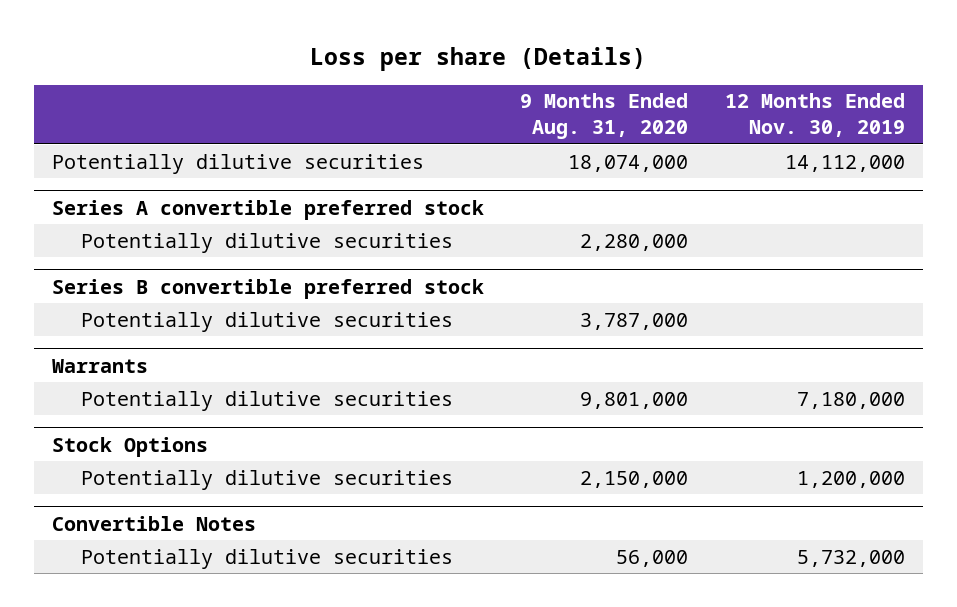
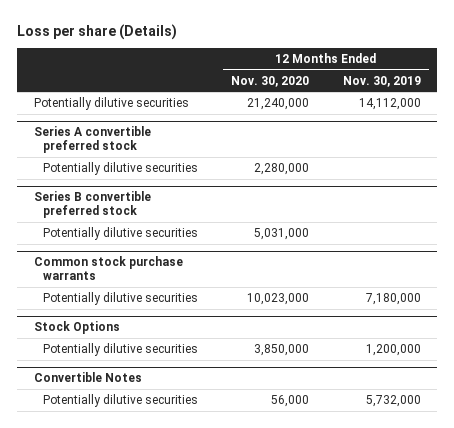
[520,93,689,140] 9 Months Ended Aug. 31, 2020 -> none
none -> [231,75,310,87] Nov. 30, 2020
[52,358,149,373] Warrants -> [33,256,183,281] Common stock purchase warrants

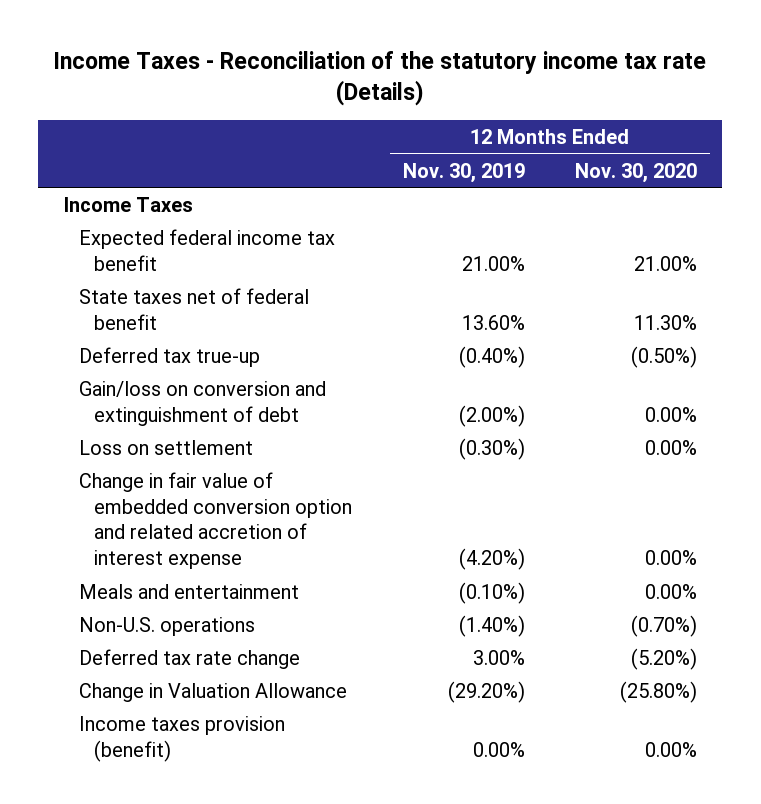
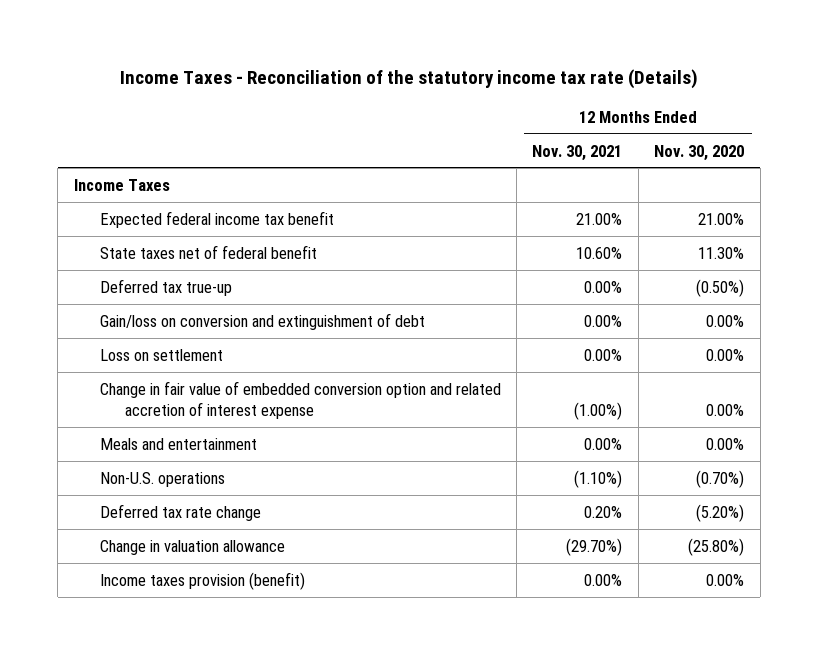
[402,162,525,183] Nov. 30, 2019 -> none
none -> [532,144,623,161] Nov. 30, 2021
[79,682,348,702] Change in Valuation Allowance -> [99,539,285,555] Change in valuation allowance

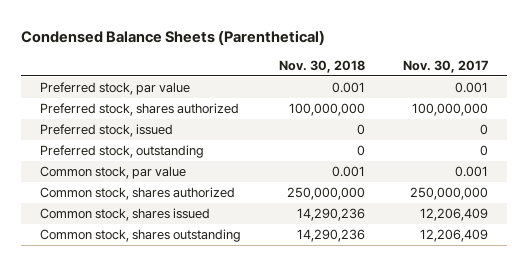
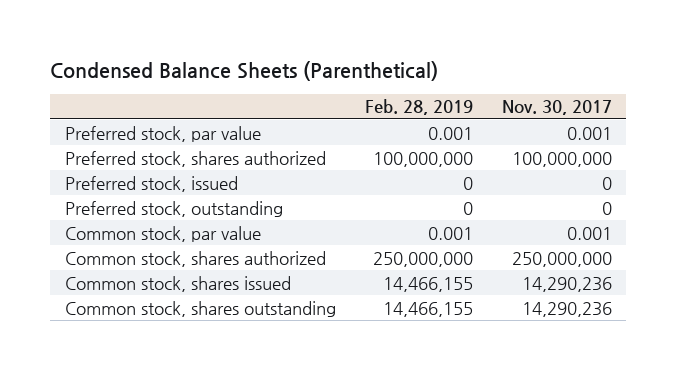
[279,59,366,73] Nov. 30, 2018 -> none
none -> [364,99,473,116] Feb. 28, 2019
[420,208,489,222] 12,206,409 -> [521,276,612,292] 14,290,236
[420,229,489,243] 12,206,409 -> [521,301,612,317] 14,290,236

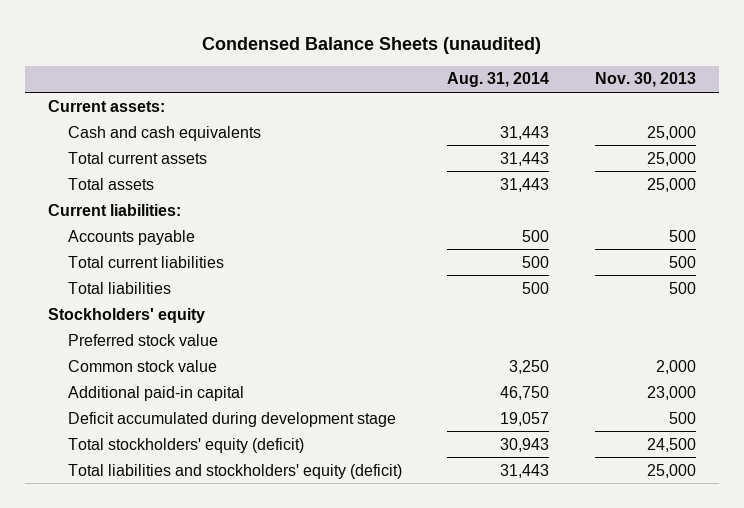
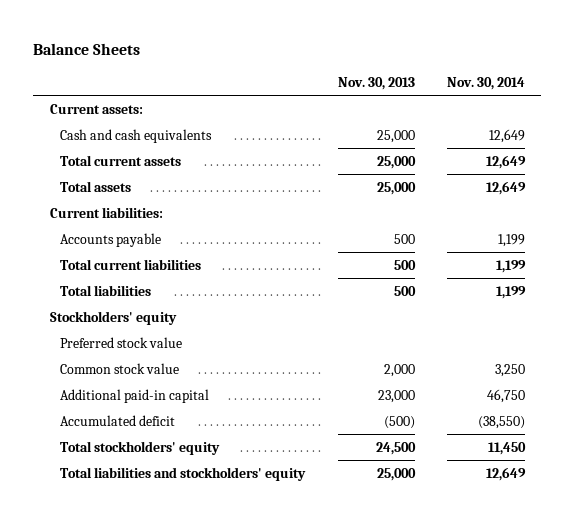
[201,36,541,54] Condensed Balance Sheets (unaudited) -> [33,43,141,56] Balance Sheets
[447,72,550,88] Aug. 31, 2014 -> none
none -> [446,76,525,90] Nov. 30, 2014
[67,411,396,427] Deficit accumulated during development stage -> none
none -> [60,414,176,426] Accumulated deficit
[67,437,304,453] Total stockholders' equity (deficit) -> [60,440,221,455] Total stockholders' equity
[67,463,402,479] Total liabilities and stockholders' equity (deficit) -> [60,466,307,481] Total liabilities and stockholders' equity

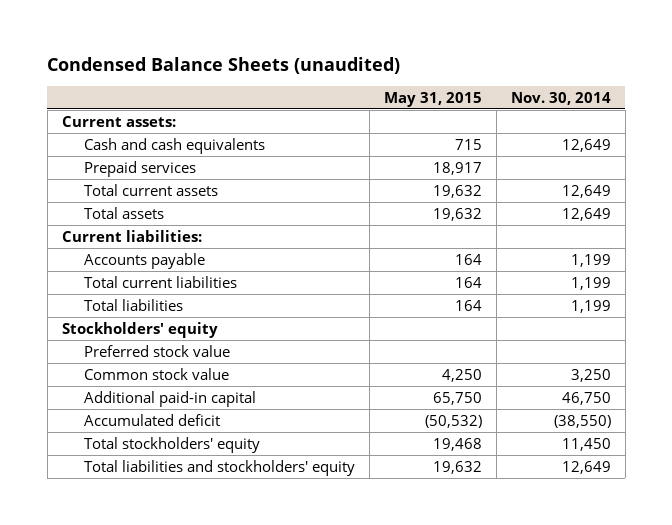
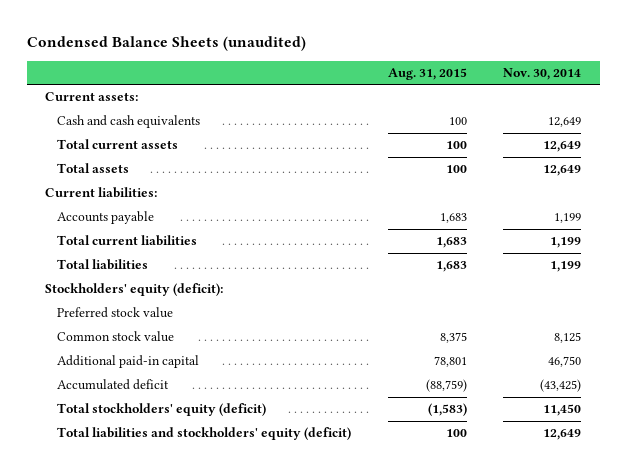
[383,91,482,107] May 31, 2015 -> none
none -> [387,67,467,80] Aug. 31, 2015
[83,160,196,177] Prepaid services -> none
[61,321,218,338] Stockholders' equity -> [44,283,223,297] Stockholders' equity (deficit):
[570,368,611,382] 3,250 -> [554,332,582,344] 8,125
[553,414,611,428] (38,550) -> [540,379,582,393] (43,425)
[83,436,260,453] Total stockholders' equity -> [57,403,267,417] Total stockholders' equity (deficit)
[83,459,355,476] Total liabilities and stockholders' equity -> [57,427,352,441] Total liabilities and stockholders' equity (deficit)

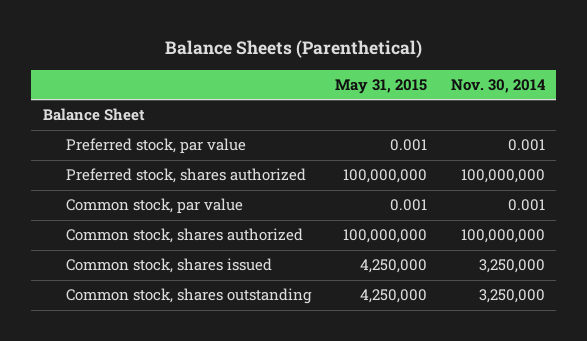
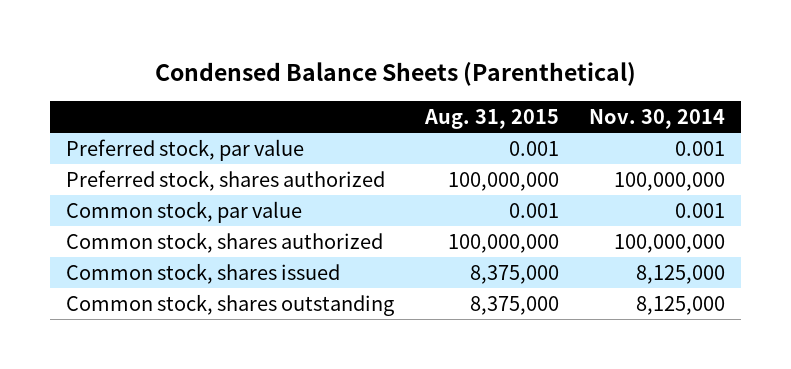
[164,40,422,59] Balance Sheets (Parenthetical) -> [154,62,636,87] Condensed Balance Sheets (Parenthetical)
[334,78,427,94] May 31, 2015 -> none
none -> [423,108,559,129] Aug. 31, 2015
[42,108,145,122] Balance Sheet -> none
[478,259,545,274] 3,250,000 -> [636,264,726,284] 8,125,000
[478,289,545,304] 3,250,000 -> [636,295,726,315] 8,125,000

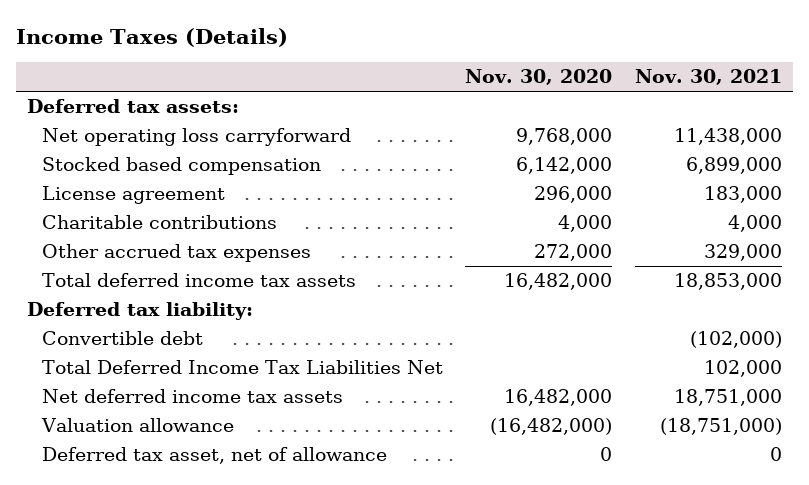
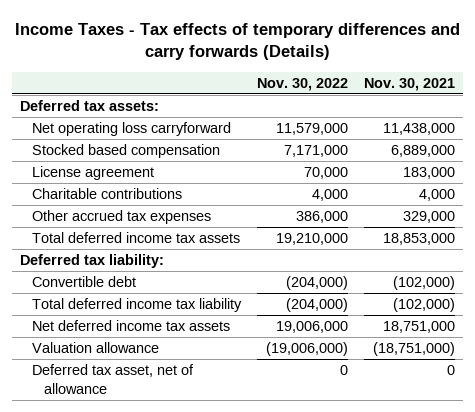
[15,28,288,48] Income Taxes (Details) -> [14,22,460,61] Income Taxes - Tax effects of temporary differences and carry forwards (Details)
[465,69,613,86] Nov. 30, 2020 -> none
none -> [257,77,349,91] Nov. 30, 2022
[685,156,782,174] 6,899,000 -> [391,145,456,158] 6,889,000
[41,359,443,374] Total Deferred Income Tax Liabilities Net -> [31,298,242,313] Total deferred income tax liability
[703,359,782,377] 102,000 -> [393,298,456,313] (102,000)

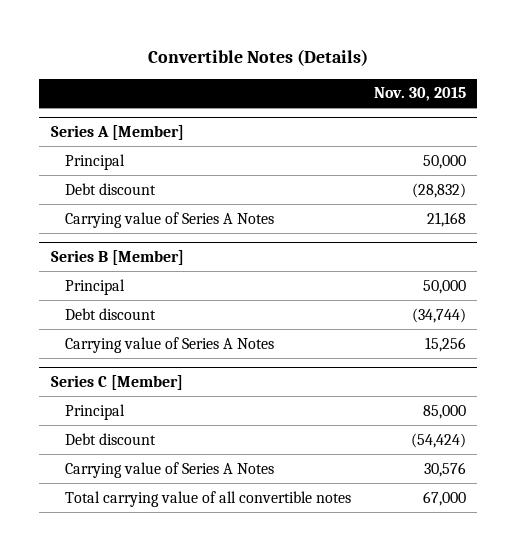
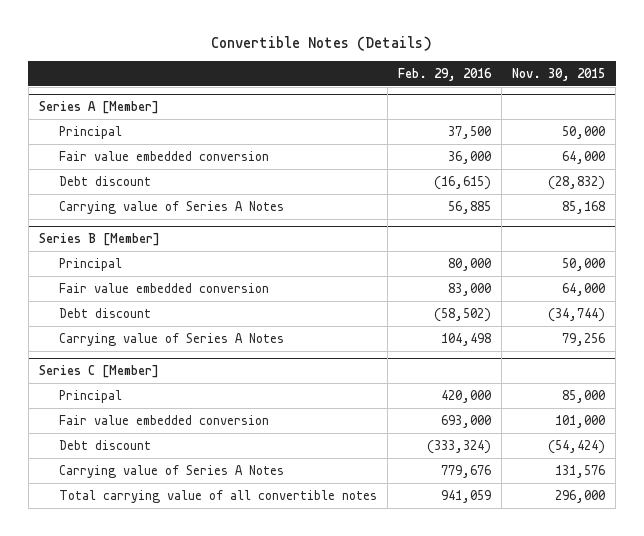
none -> [398,67,493,81] Feb. 29, 2016
none -> [58,150,269,161] Fair value embedded conversion
[426,211,466,227] 21,168 -> [562,200,606,214] 85,168
none -> [58,282,269,293] Fair value embedded conversion
[424,336,466,352] 15,256 -> [562,332,606,346] 79,256
none -> [58,414,269,425] Fair value embedded conversion
[423,461,466,477] 30,576 -> [555,464,606,478] 131,576
[422,490,466,506] 67,000 -> [555,489,606,503] 296,000

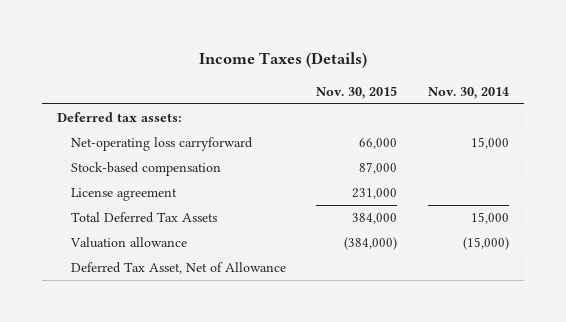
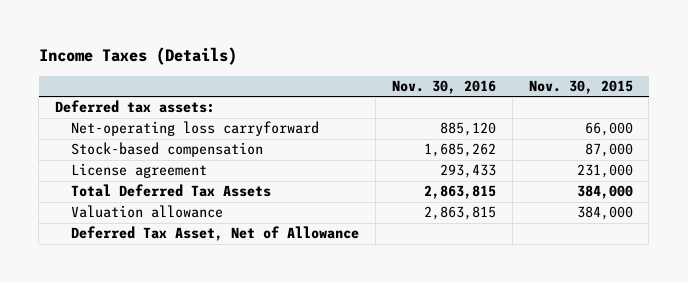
[427,86,509,99] Nov. 30, 2014 -> none
none -> [391,80,496,95] Nov. 30, 2016
[344,237,398,251] (384,000) -> [576,206,633,221] 384,000

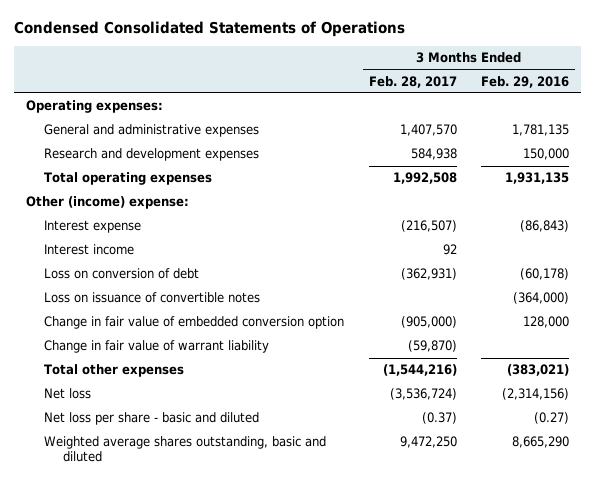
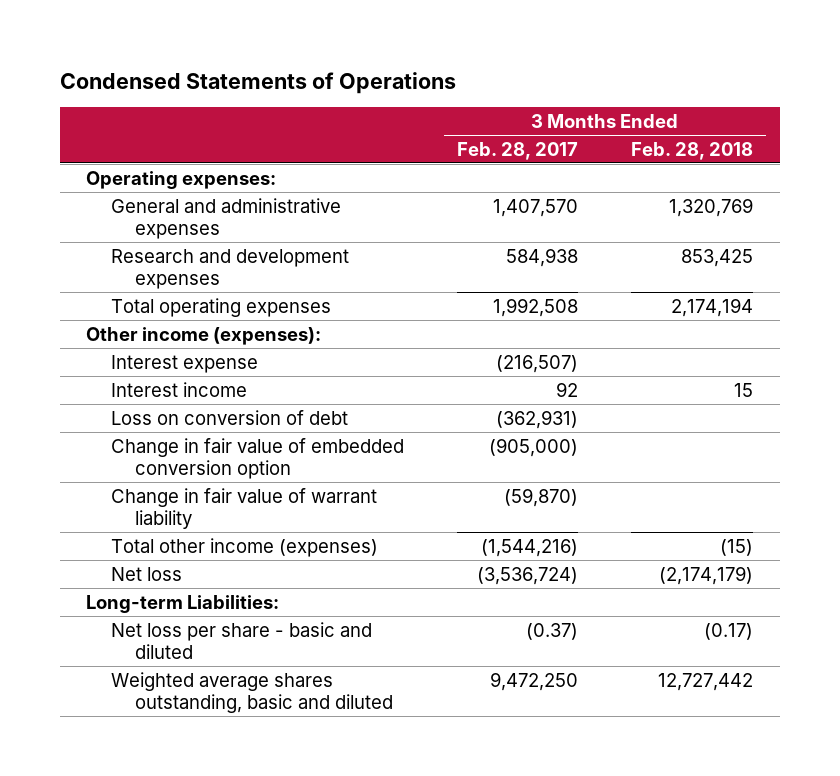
[13,21,405,38] Condensed Consolidated Statements of Operations -> [59,71,456,94] Condensed Statements of Operations
[481,75,570,88] Feb. 29, 2016 -> none
none -> [631,141,754,160] Feb. 28, 2018
[25,196,189,210] Other (income) expense: -> [86,326,322,345] Other income (expenses):
[44,292,261,304] Loss on issuance of convertible notes -> none
[44,364,185,378] Total other expenses -> [110,537,378,557] Total other income (expenses)
none -> [86,594,280,613] Long-term Liabilities:

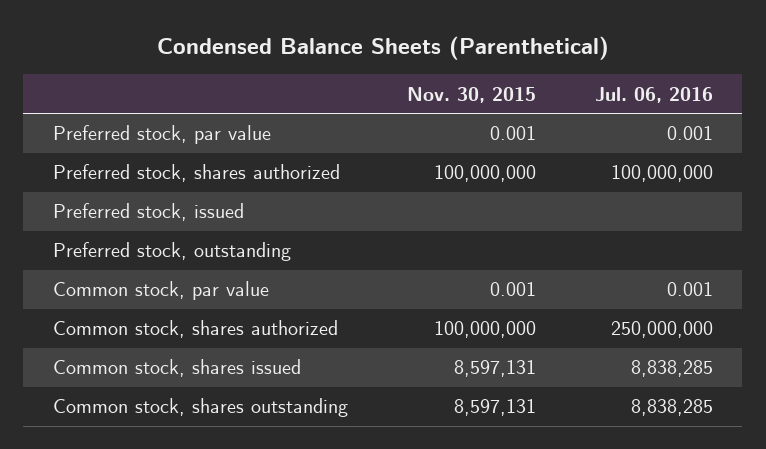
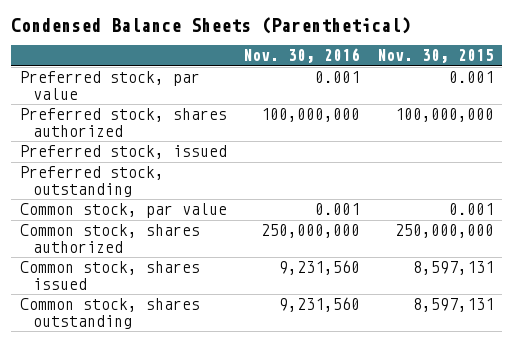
[594,86,713,103] Jul. 06, 2016 -> none
none -> [243,48,361,64] Nov. 30, 2016
[433,321,536,339] 100,000,000 -> [394,224,494,239] 250,000,000

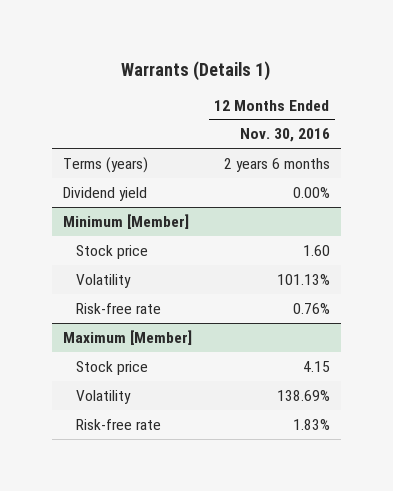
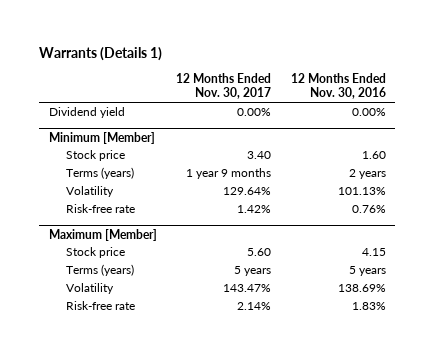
none -> [176,72,272,100] 12 Months Ended Nov. 30, 2017
[63,156,149,173] Terms (years) -> none
none -> [66,167,135,180] Terms (years)
none -> [66,264,135,277] Terms (years)

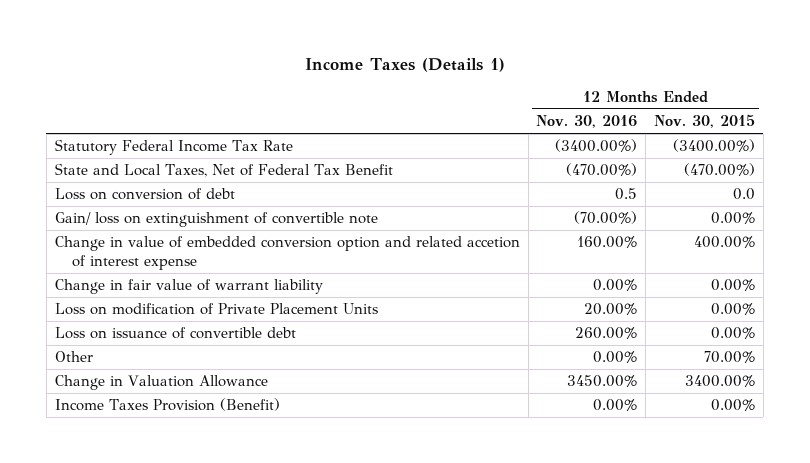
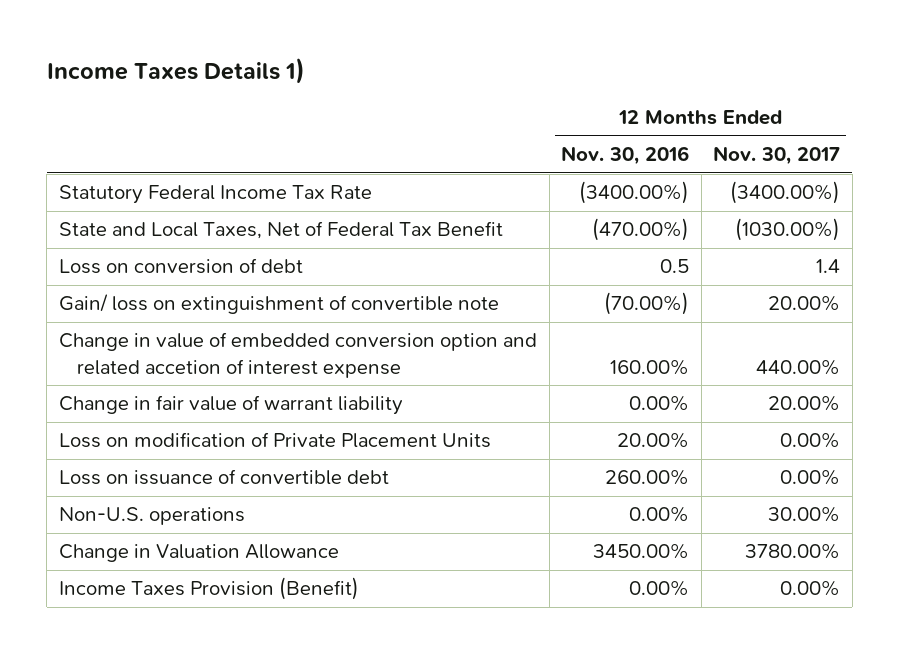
[304,57,505,72] Income Taxes (Details 1) -> [46,57,305,84] Income Taxes Details 1)
[653,114,755,129] Nov. 30, 2015 -> none
none -> [713,146,841,166] Nov. 30, 2017
[54,351,93,363] Other -> [58,507,245,526] Non-U.S. operations

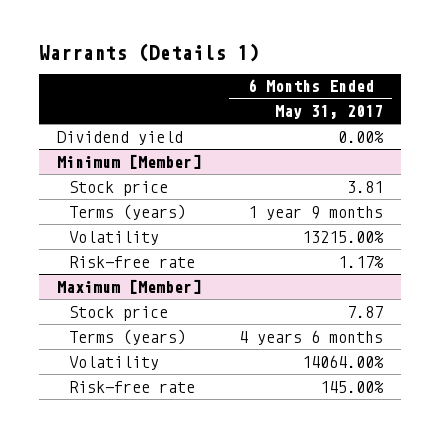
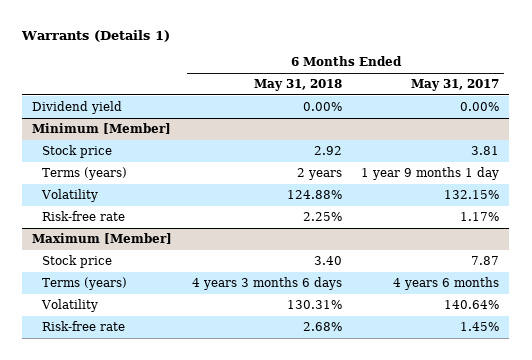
none -> [253,79,342,92] May 31, 2018
[247,205,383,220] 1 year 9 months -> [361,166,500,180] 1 year 9 months 1 day
[301,230,384,243] 13215.00% -> [444,189,500,199] 132.15%
[301,354,384,368] 14064.00% -> [444,299,500,309] 140.64%
[319,380,384,393] 145.00% -> [460,321,500,331] 1.45%

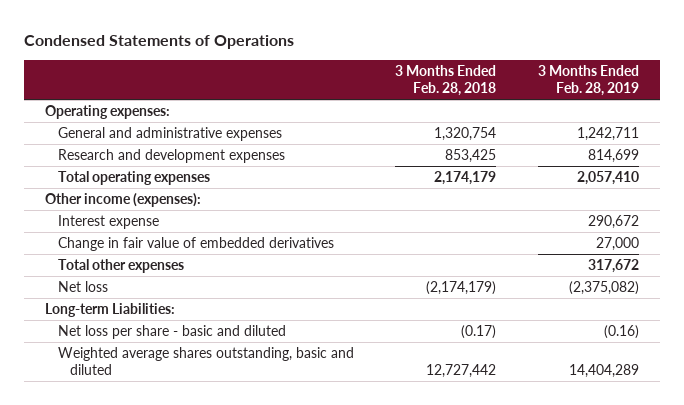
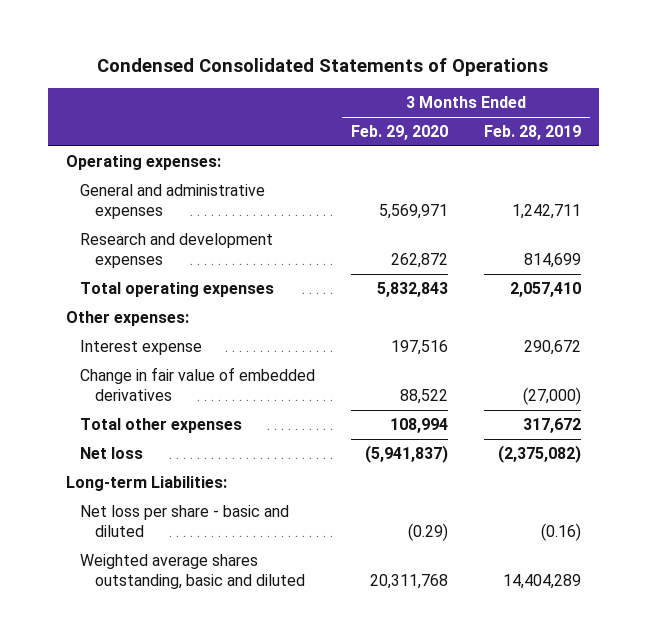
[24,35,295,50] Condensed Statements of Operations -> [97,58,549,77] Condensed Consolidated Statements of Operations
[395,65,497,97] 3 Months Ended Feb. 28, 2018 -> none
none -> [351,125,449,141] Feb. 29, 2020
[45,193,202,208] Other income (expenses): -> [65,311,189,327] Other expenses:
[595,237,639,252] 27,000 -> [523,386,582,405] (27,000)

